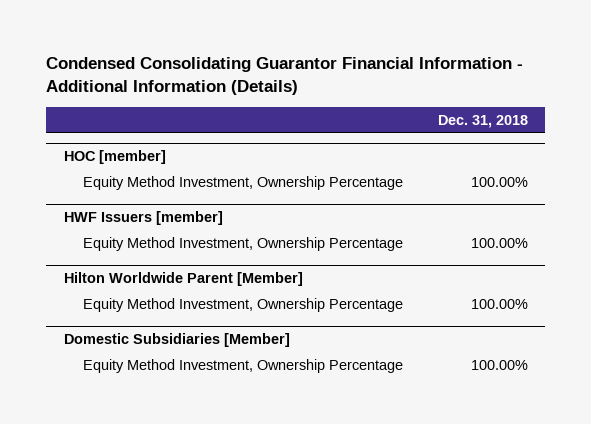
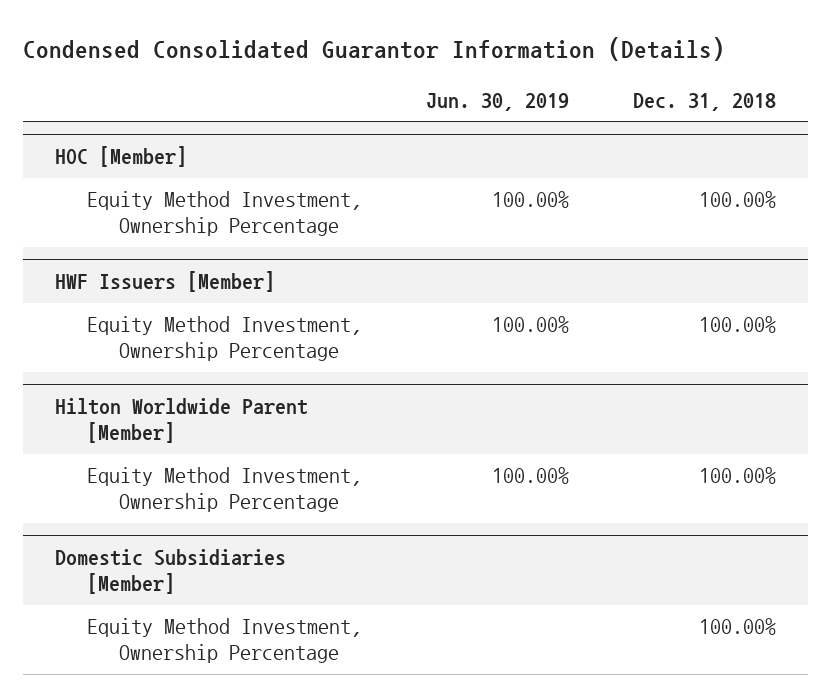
[46,57,524,95] Condensed Consolidating Guarantor Financial Information - Additional Information (Details) -> [23,36,726,61] Condensed Consolidated Guarantor Information (Details)
none -> [426,92,570,111] Jun. 30, 2019
[63,150,166,165] HOC [member] -> [55,146,188,168] HOC [Member]
[63,211,223,226] HWF Issuers [member] -> [55,271,276,293] HWF Issuers [Member]

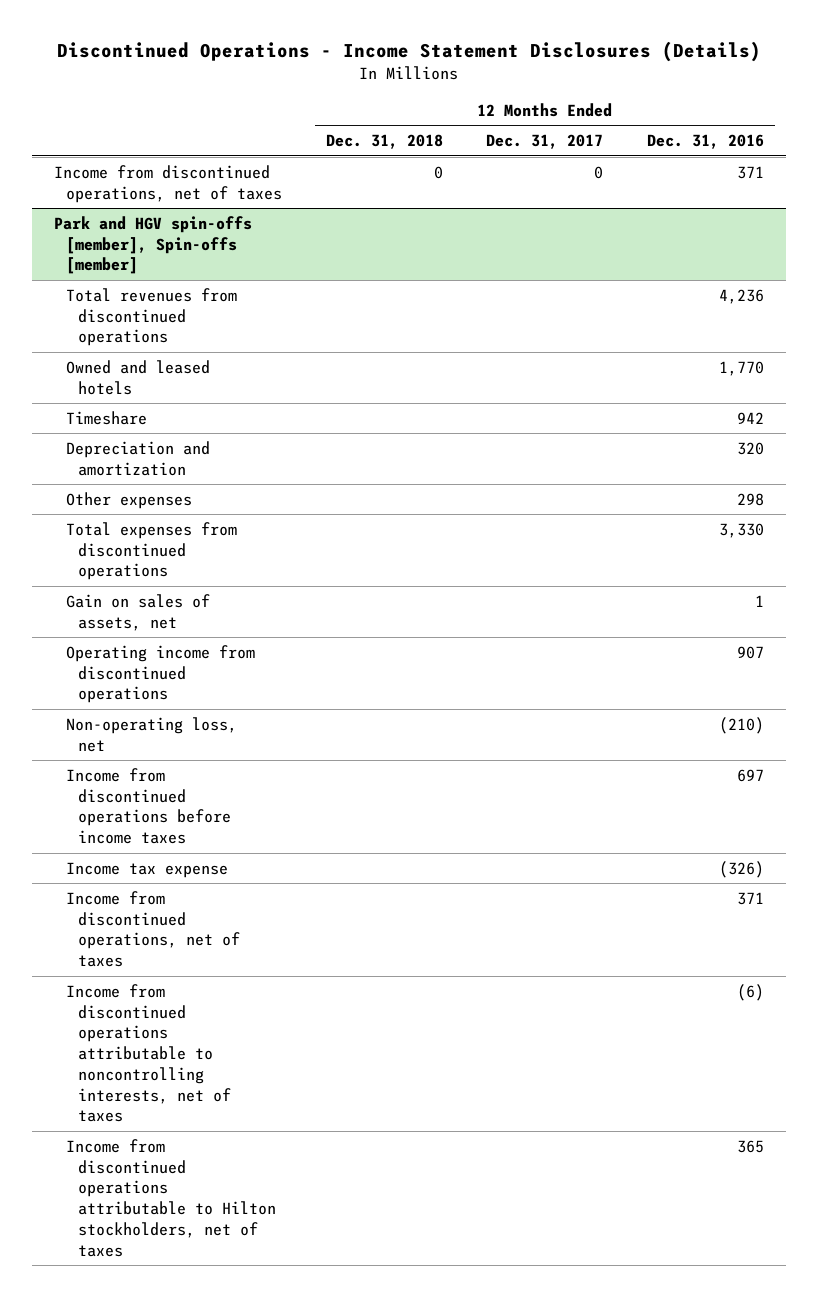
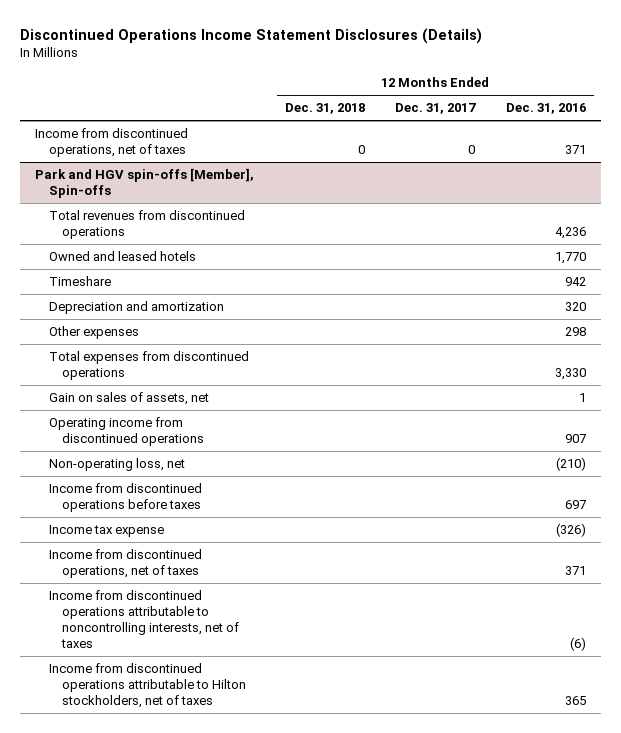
[56,41,761,63] Discontinued Operations - Income Statement Disclosures (Details) -> [19,27,482,44] Discontinued Operations Income Statement Disclosures (Details)
[54,215,253,275] Park and HGV spin-offs [member], Spin-offs [member] -> [35,168,255,199] Park and HGV spin-offs [Member], Spin-offs
[66,767,232,845] Income from discontinued operations before income taxes -> [48,483,202,513] Income from discontinued operations before taxes

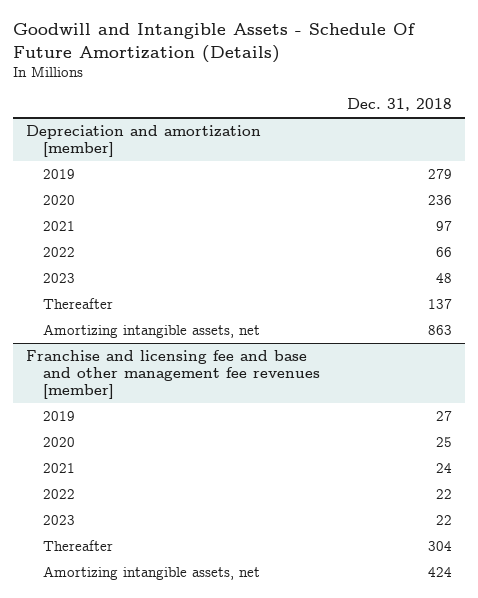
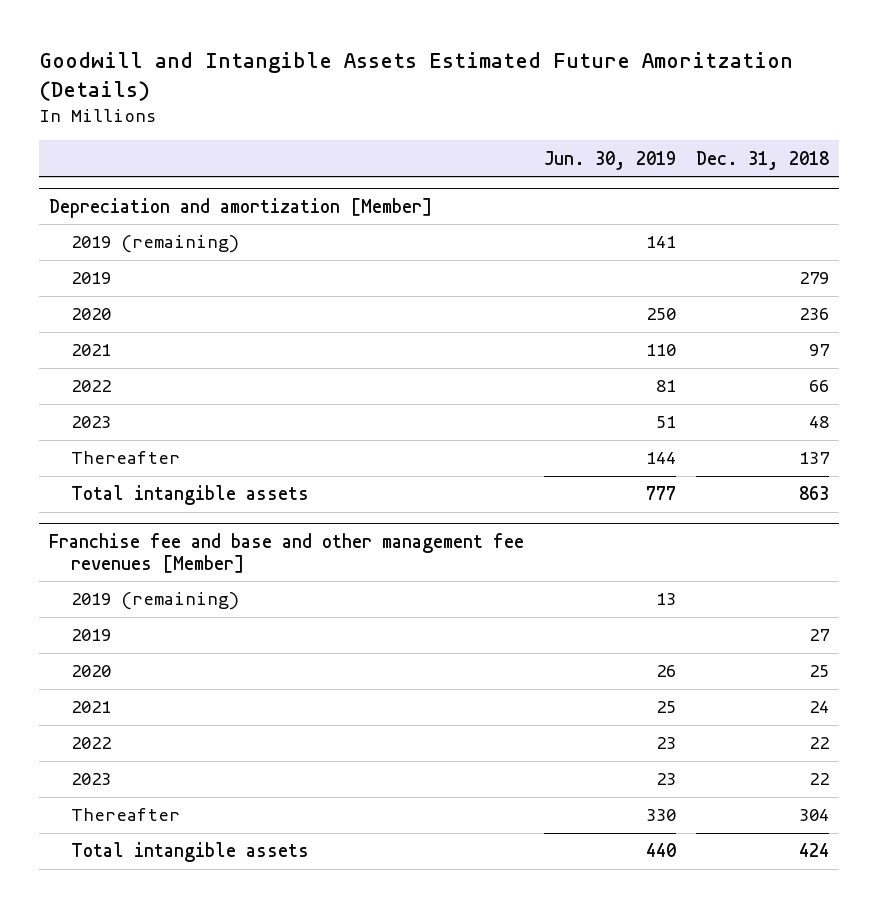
[13,23,416,63] Goodwill and Intangible Assets - Schedule Of Future Amortization (Details) -> [39,52,794,101] Goodwill and Intangible Assets Estimated Future Amoritzation (Details)
none -> [543,150,676,170] Jun. 30, 2019
[26,124,262,157] Depreciation and amortization [member] -> [49,197,433,218] Depreciation and amortization [Member]
none -> [70,235,239,254] 2019 (remaining)
[43,323,261,338] Amortizing intangible assets, net -> [70,485,309,506] Total intangible assets
[26,349,321,400] Franchise and licensing fee and base and other management fee revenues [member] -> [49,532,525,573] Franchise fee and base and other management fee revenues [Member]
none -> [70,592,239,611] 2019 (remaining)
[43,565,261,580] Amortizing intangible assets, net -> [70,842,309,863] Total intangible assets

